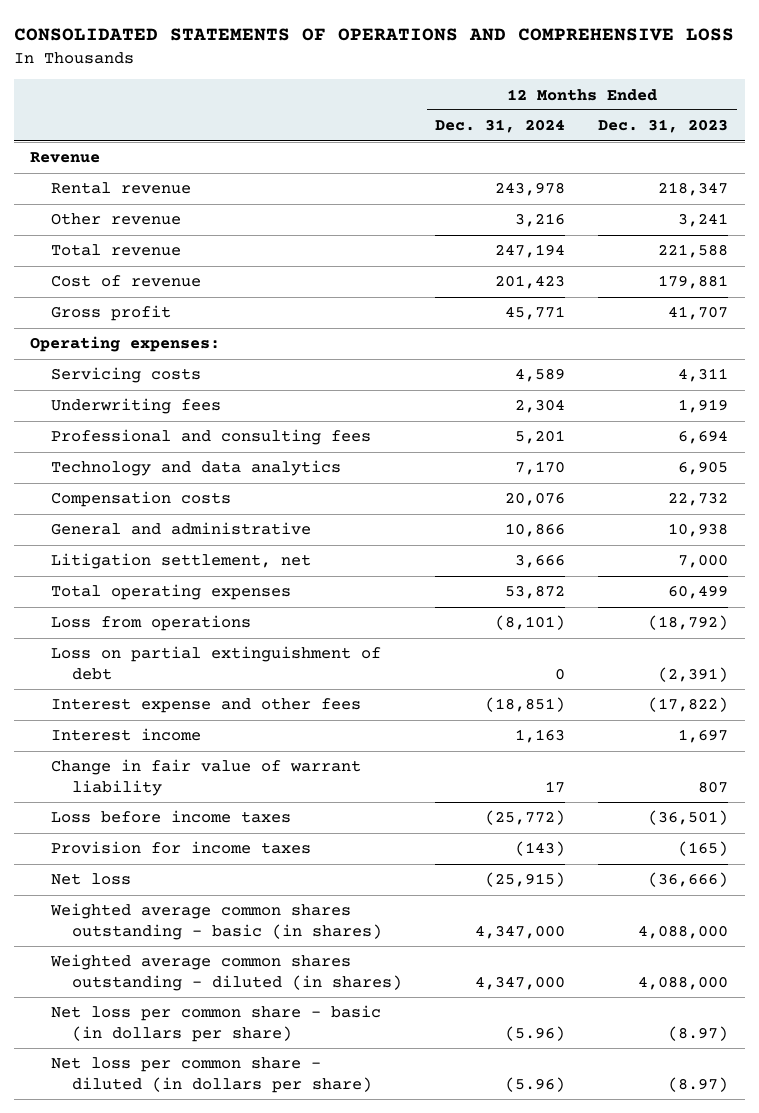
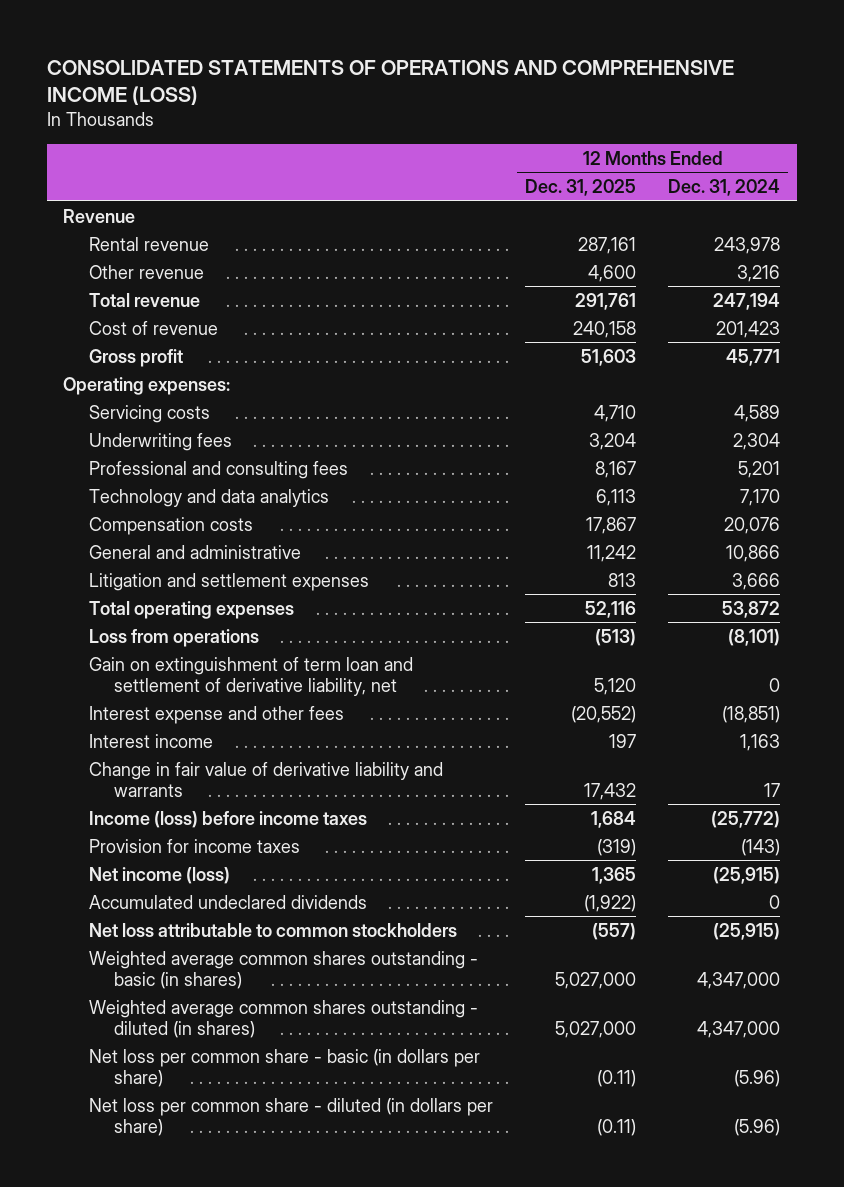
[13,27,734,41] CONSOLIDATED STATEMENTS OF OPERATIONS AND COMPREHENSIVE LOSS -> [47,59,735,106] CONSOLIDATED STATEMENTS OF OPERATIONS AND COMPREHENSIVE INCOME (LOSS)
[598,119,729,134] Dec. 31, 2023 -> none
none -> [524,179,636,197] Dec. 31, 2025
[51,553,312,570] Litigation settlement, net -> [88,572,369,591] Litigation and settlement expenses
[51,646,382,680] Loss on partial extinguishment of debt -> [88,656,413,696] Gain on extinguishment of term loan and settlement of derivative liability, net
[51,759,362,796] Change in fair value of warrant liability -> [88,761,443,797] Change in fair value of derivative liability and warrants
[51,810,292,824] Loss before income taxes -> [88,810,367,828] Income (loss) before income taxes
[51,873,132,886] Net loss -> [88,866,230,884] Net income (loss)
none -> [88,894,367,909] Accumulated undeclared dividends
none -> [88,922,457,937] Net loss attributable to common stockholders

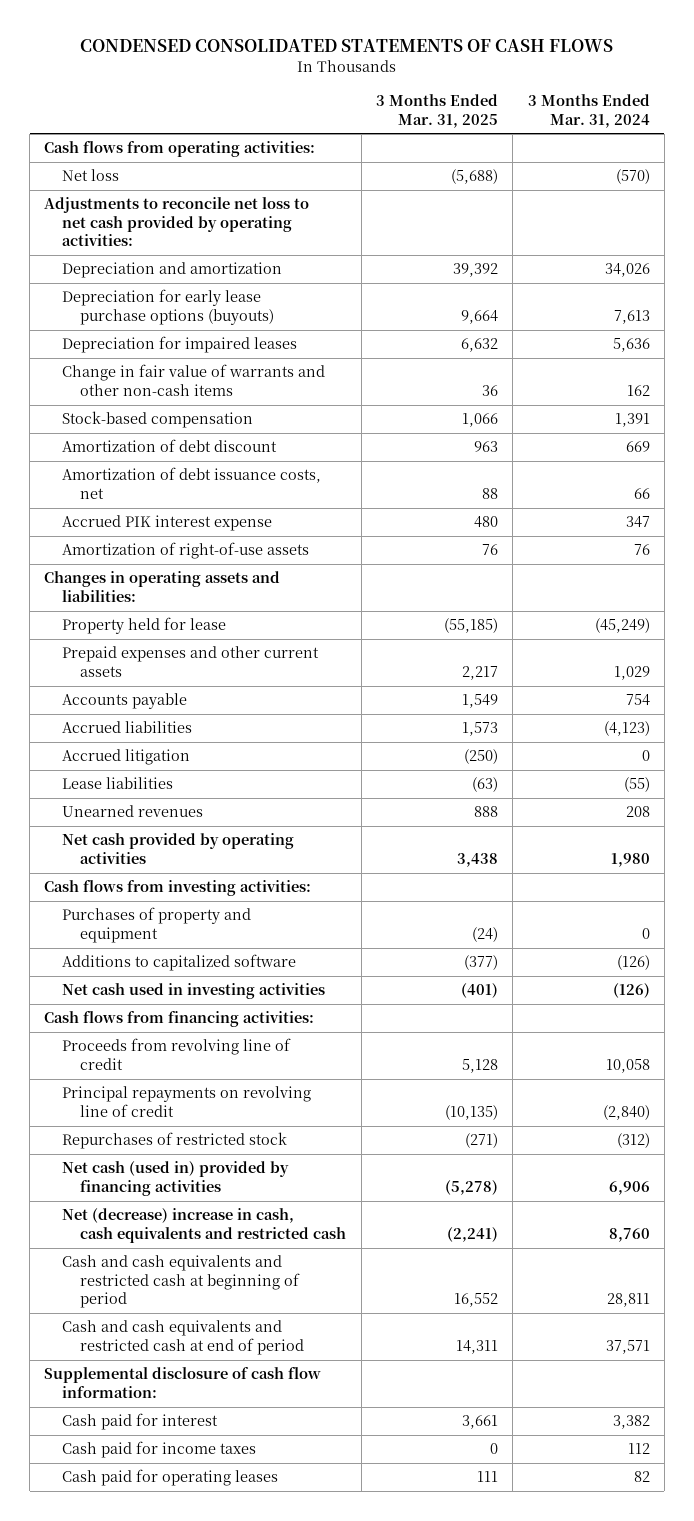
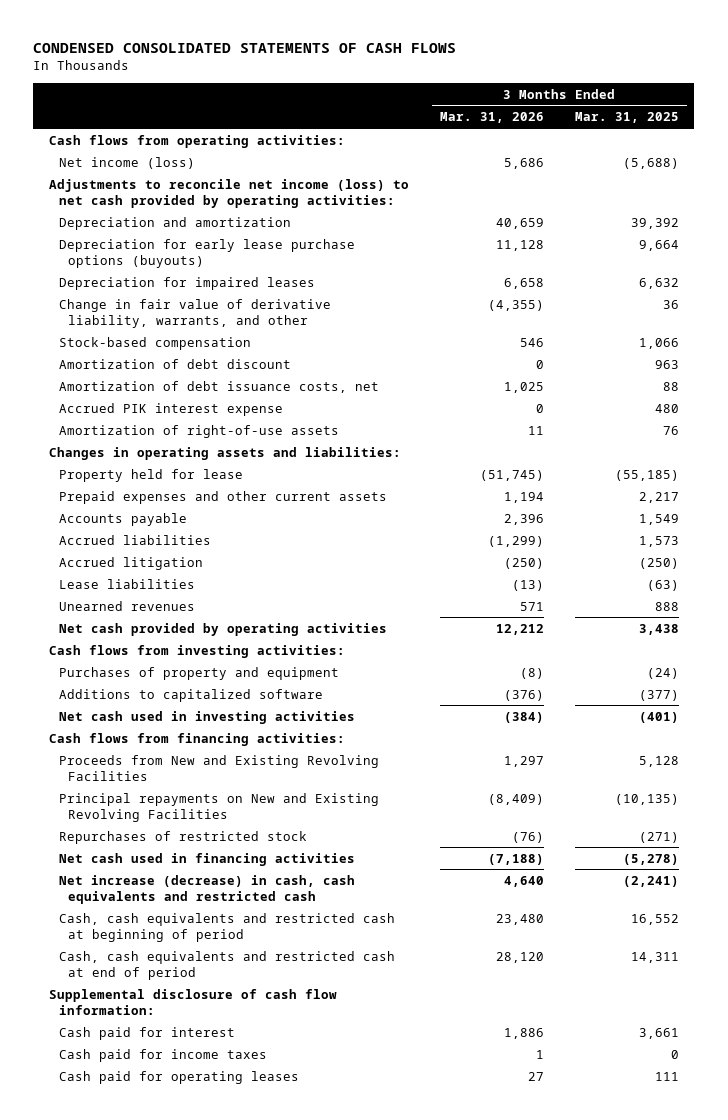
[527,94,650,128] 3 Months Ended Mar. 31, 2024 -> none
none -> [439,112,544,124] Mar. 31, 2026
[62,169,120,182] Net loss -> [58,156,195,169] Net income (loss)
[44,197,310,247] Adjustments to reconcile net loss to net cash provided by operating activities: -> [48,178,409,208] Adjustments to reconcile net income (loss) to net cash provided by operating activities:
[62,364,326,396] Change in fair value of warrants and other non-cash items -> [58,298,331,328] Change in fair value of derivative liability, warrants, and other
[62,1038,292,1070] Proceeds from revolving line of credit -> [58,754,379,781] Proceeds from New and Existing Revolving Facilities
[62,1086,312,1117] Principal repayments on revolving line of credit -> [58,792,379,822] Principal repayments on New and Existing Revolving Facilities
[62,1161,290,1196] Net cash (used in) provided by financing activities -> [58,852,355,866] Net cash used in financing activities
[62,1208,347,1243] Net (decrease) increase in cash, cash equivalents and restricted cash -> [58,874,355,904] Net increase (decrease) in cash, cash equivalents and restricted cash
[62,1255,301,1309] Cash and cash equivalents and restricted cash at beginning of period -> [58,912,395,942] Cash, cash equivalents and restricted cash at beginning of period
[62,1320,305,1355] Cash and cash equivalents and restricted cash at end of period -> [58,950,395,980] Cash, cash equivalents and restricted cash at end of period

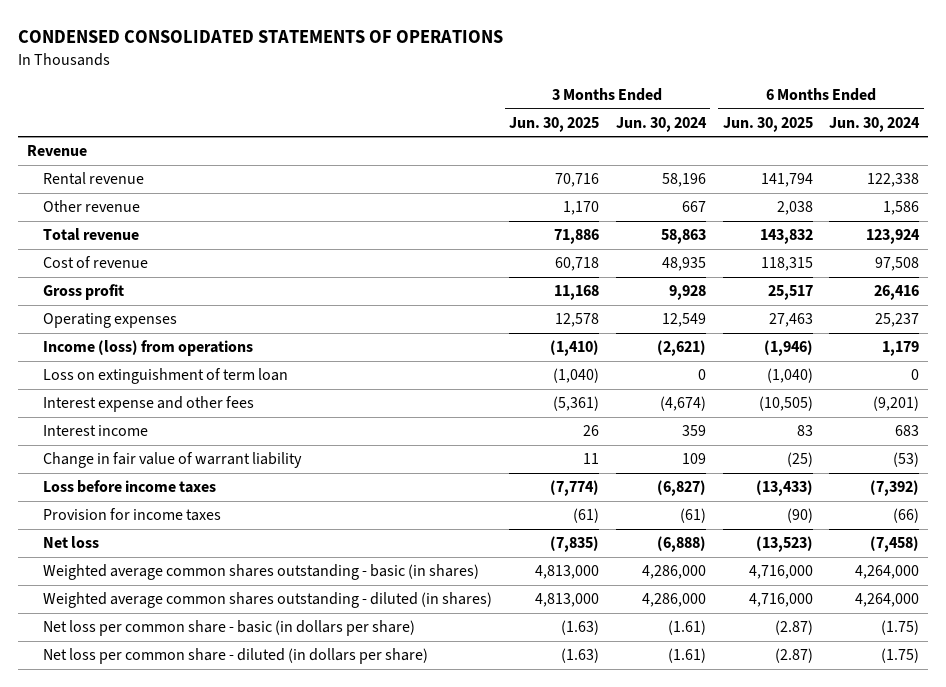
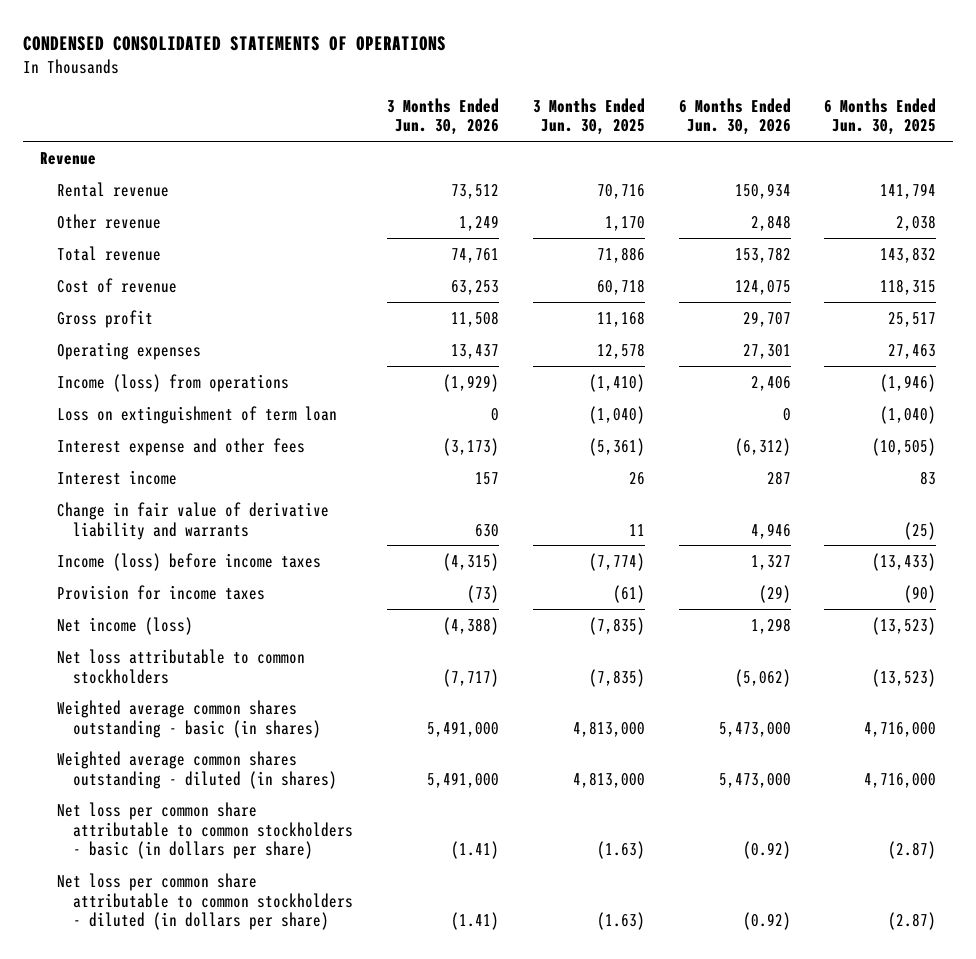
[615,116,707,132] Jun. 30, 2024 -> none
[829,116,921,132] Jun. 30, 2024 -> none
none -> [387,97,500,136] 3 Months Ended Jun. 30, 2026
none -> [678,97,791,136] 6 Months Ended Jun. 30, 2026
[43,452,303,469] Change in fair value of warrant liability -> [56,501,329,540] Change in fair value of derivative liability and warrants
[43,480,217,494] Loss before income taxes -> [56,552,321,571] Income (loss) before income taxes
[43,536,100,549] Net loss -> [56,616,193,635] Net income (loss)
none -> [56,648,305,684] Net loss attributable to common stockholders
[43,620,416,637] Net loss per common share - basic (in dollars per share) -> [56,801,354,860] Net loss per common share attributable to common stockholders - basic (in dollars per share)
[43,648,429,665] Net loss per common share - diluted (in dollars per share) -> [56,872,354,931] Net loss per common share attributable to common stockholders - diluted (in dollars per share)

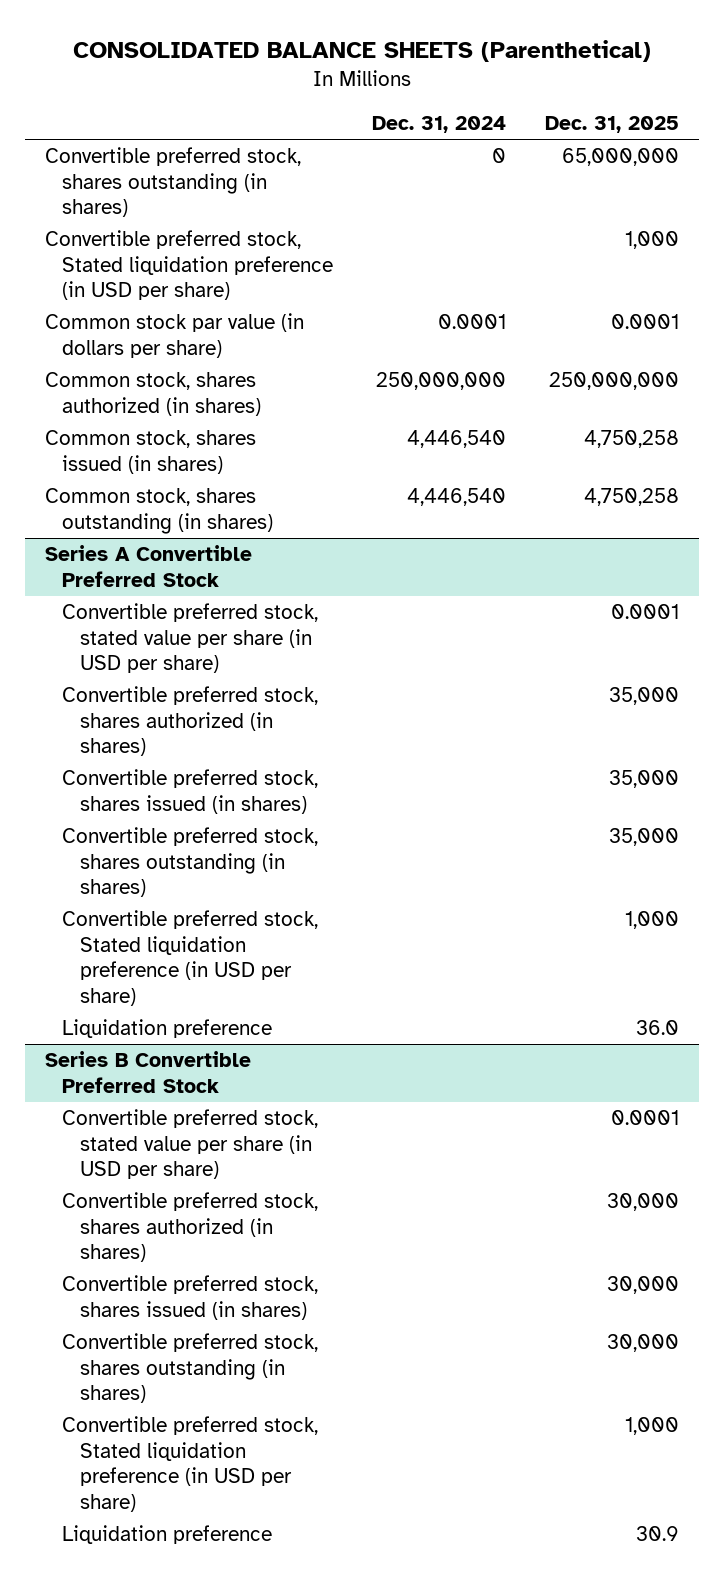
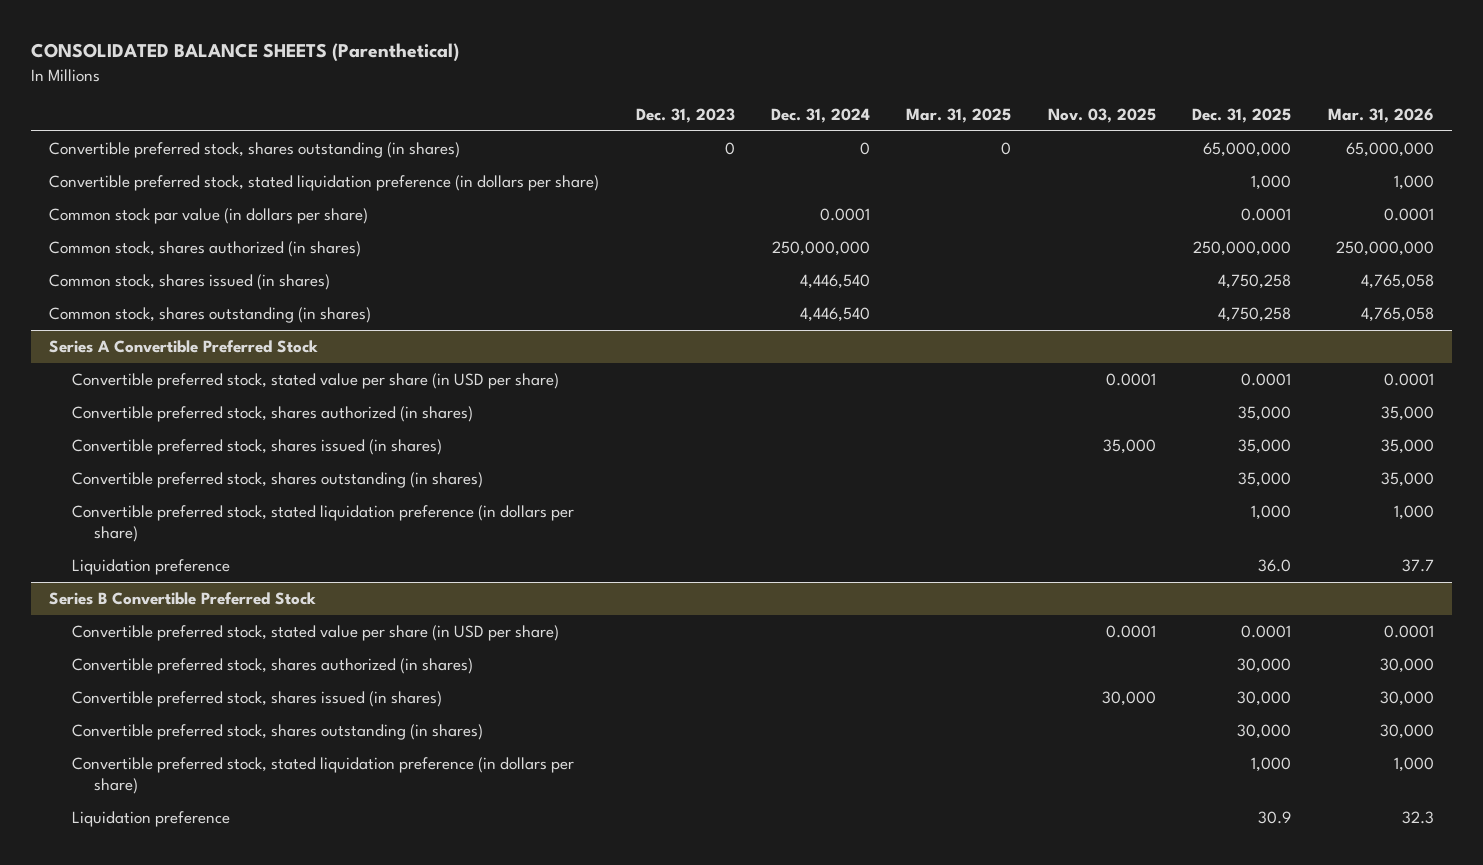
none -> [635,107,735,123] Dec. 31, 2023
none -> [906,107,1012,123] Mar. 31, 2025
none -> [1047,107,1156,123] Nov. 03, 2025
none -> [1327,107,1434,123] Mar. 31, 2026
[44,230,334,301] Convertible preferred stock, Stated liquidation preference (in USD per share) -> [49,175,600,192] Convertible preferred stock, stated liquidation preference (in dollars per share)
[62,910,319,1006] Convertible preferred stock, Stated liquidation preference (in USD per share) -> [71,505,574,543] Convertible preferred stock, stated liquidation preference (in dollars per share)
[62,1416,319,1512] Convertible preferred stock, Stated liquidation preference (in USD per share) -> [71,757,574,795] Convertible preferred stock, stated liquidation preference (in dollars per share)

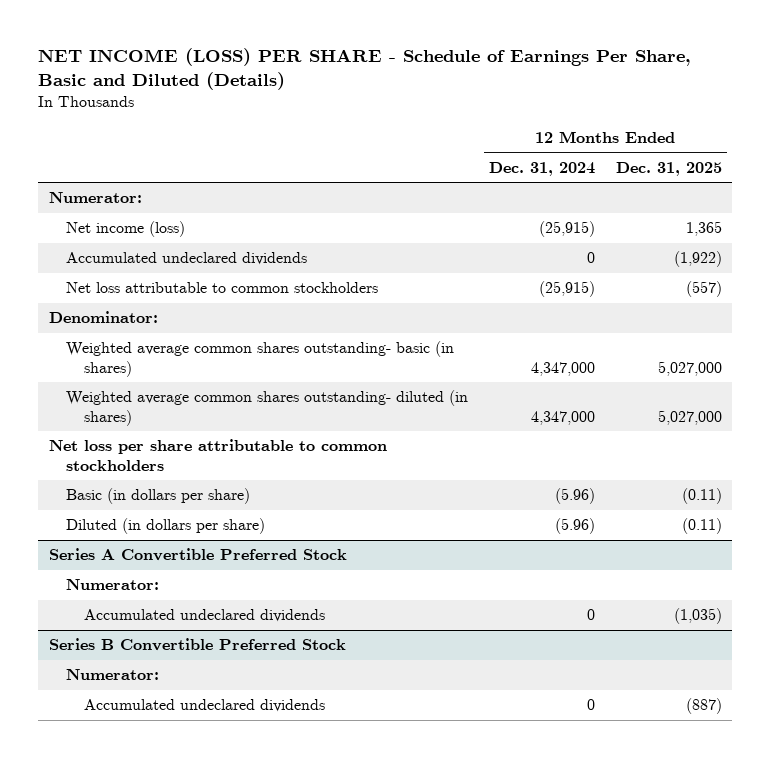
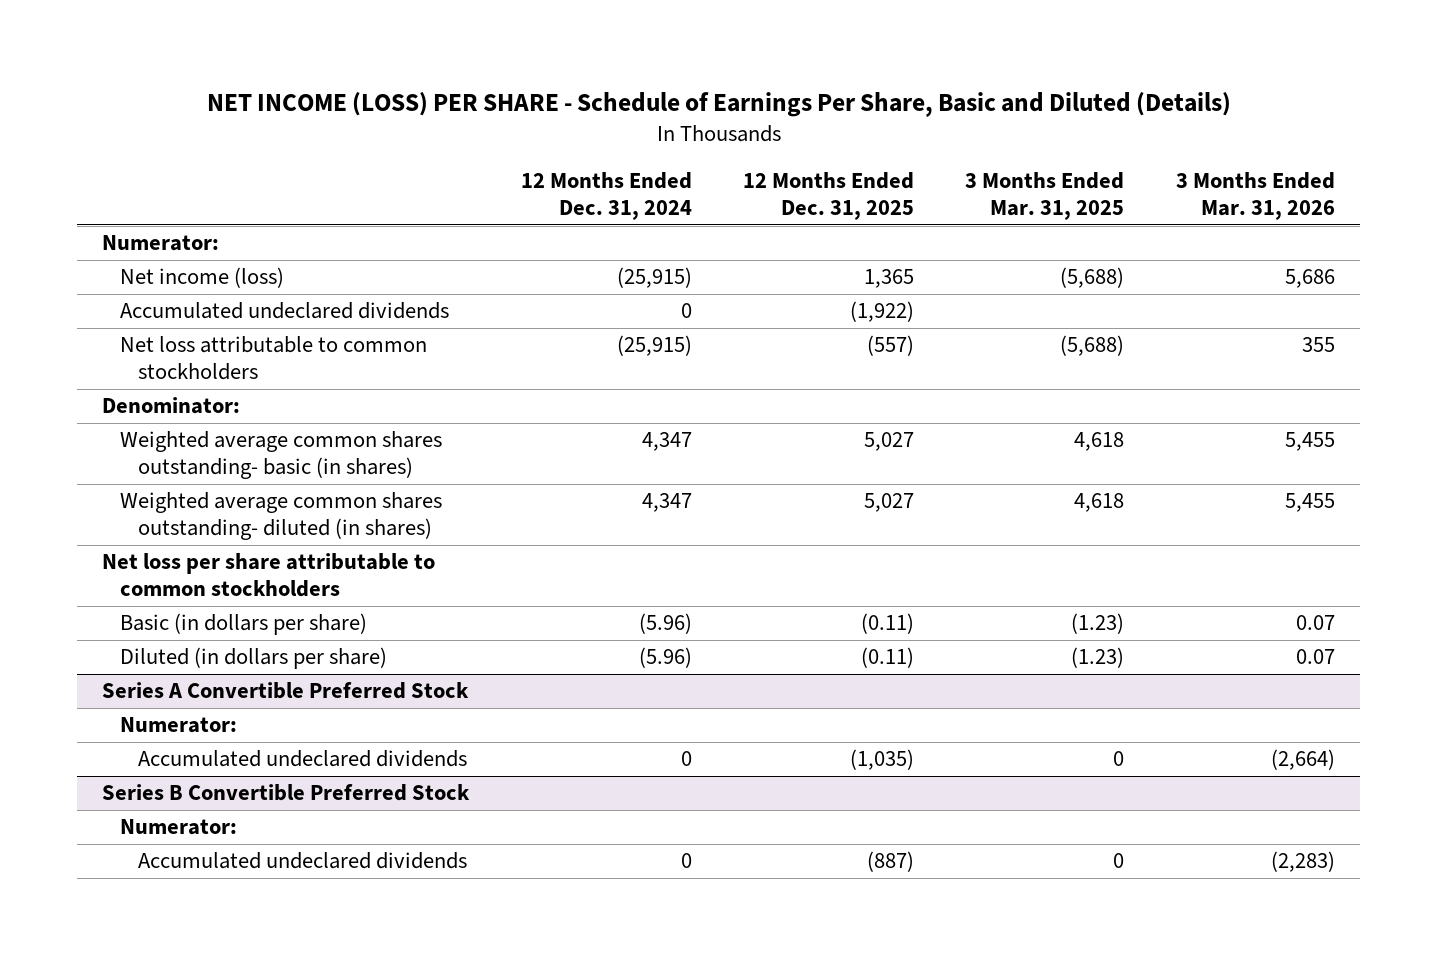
none -> [965,171,1125,221] 3 Months Ended Mar. 31, 2025
none -> [1175,171,1335,221] 3 Months Ended Mar. 31, 2026
[530,361,595,376] 4,347,000 -> [641,432,692,452] 4,347
[657,360,722,376] 5,027,000 -> [864,432,915,452] 5,027
[530,410,595,425] 4,347,000 -> [641,493,692,513] 4,347
[657,409,722,425] 5,027,000 -> [864,493,915,513] 5,027

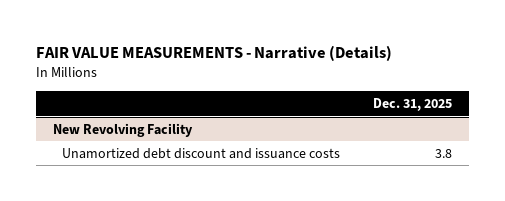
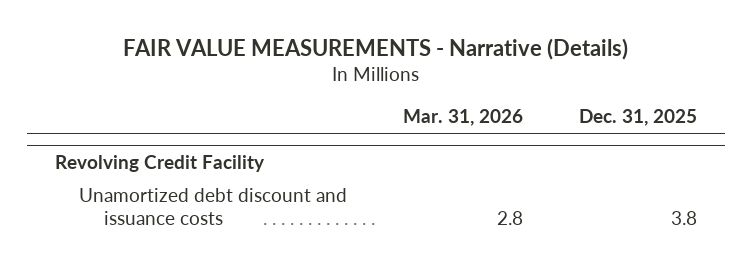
none -> [403,109,524,127] Mar. 31, 2026
[52,122,193,137] New Revolving Facility -> [54,154,265,172] Revolving Credit Facility

